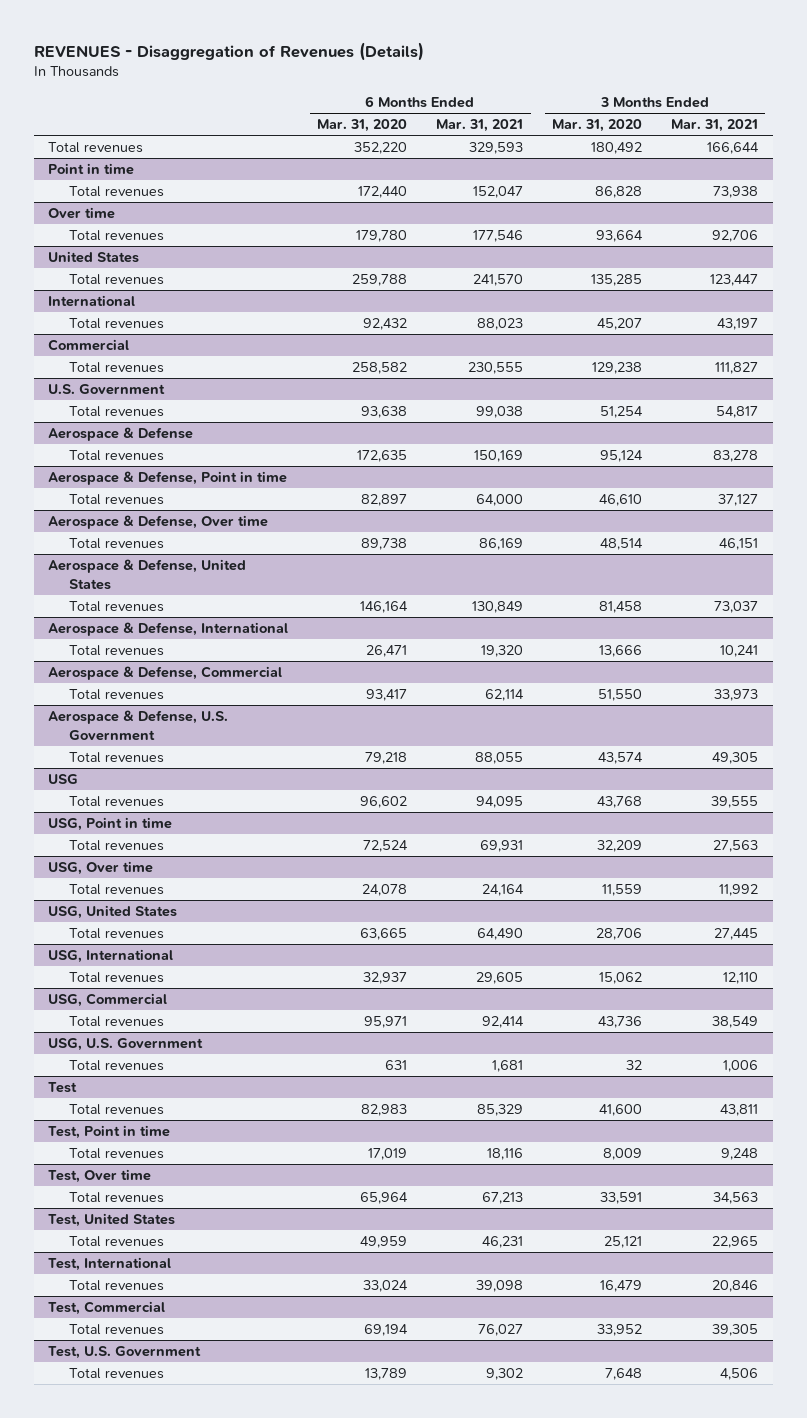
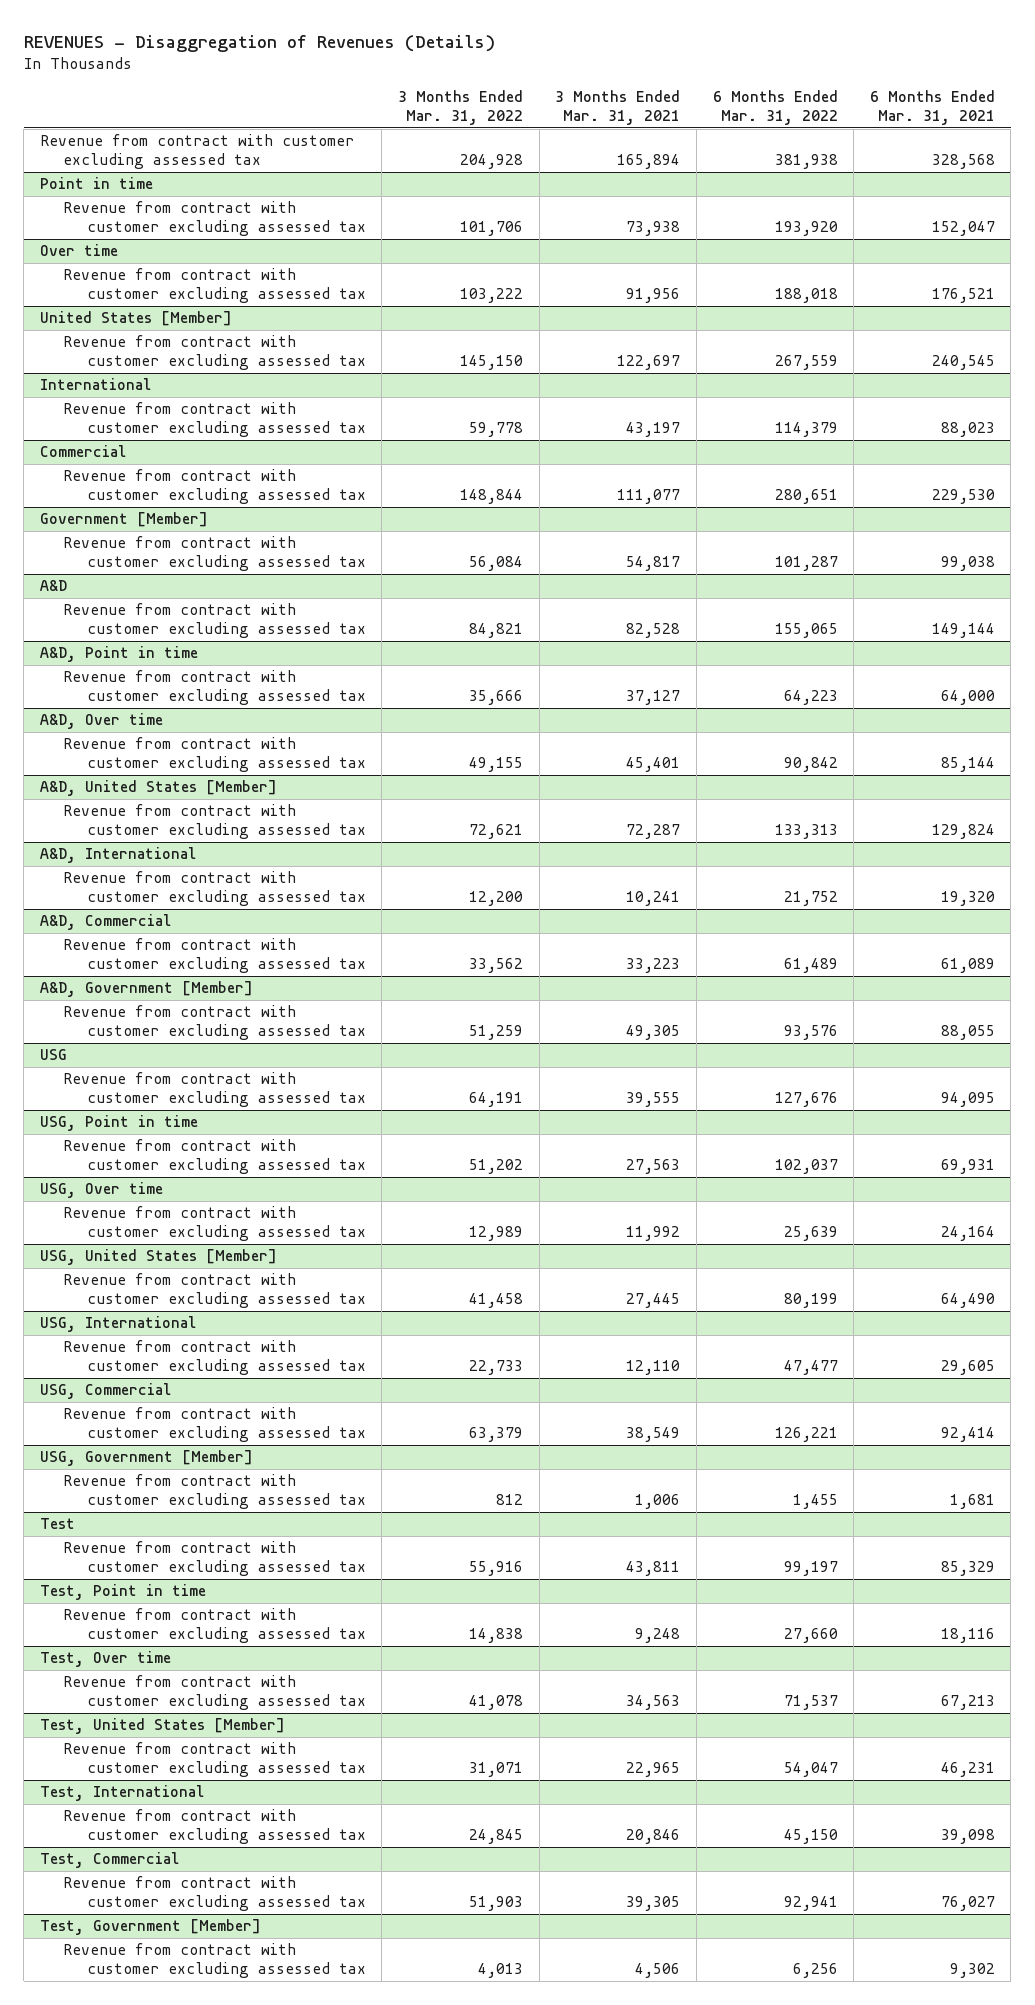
[317,119,408,133] Mar. 31, 2020 -> none
[552,119,643,133] Mar. 31, 2020 -> none
none -> [398,90,524,126] 3 Months Ended Mar. 31, 2022
none -> [712,90,838,126] 6 Months Ended Mar. 31, 2022
[48,142,144,154] Total revenues -> none
none -> [39,134,354,170] Revenue from contract with customer excluding assessed tax
[69,186,165,198] Total revenues -> [63,201,366,237] Revenue from contract with customer excluding assessed tax
[69,230,165,242] Total revenues -> none
[69,274,165,286] Total revenues -> none
none -> [63,268,366,304] Revenue from contract with customer excluding assessed tax
[48,251,140,264] United States -> [39,311,232,327] United States [Member]
none -> [63,335,366,371] Revenue from contract with customer excluding assessed tax
[69,318,165,330] Total revenues -> [63,402,366,438] Revenue from contract with customer excluding assessed tax
[69,362,165,374] Total revenues -> none
[69,450,165,462] Total revenues -> none
[48,471,288,486] Aerospace & Defense, Point in time -> none
[48,515,269,530] Aerospace & Defense, Over time -> none
[69,538,165,550] Total revenues -> none
[48,559,247,590] Aerospace & Defense, United States -> none
[69,601,165,613] Total revenues -> none
[48,622,289,637] Aerospace & Defense, International -> none
[48,666,283,681] Aerospace & Defense, Commercial -> none
[69,689,165,701] Total revenues -> none
[48,710,229,741] Aerospace & Defense, U.S. Government -> none
none -> [63,469,366,505] Revenue from contract with customer excluding assessed tax
[48,384,166,396] U.S. Government -> [39,512,208,528] Government [Member]
[69,406,165,418] Total revenues -> [63,536,366,572] Revenue from contract with customer excluding assessed tax
[48,427,194,442] Aerospace & Defense -> [39,580,67,592] A&D
none -> [63,603,366,639] Revenue from contract with customer excluding assessed tax
none -> [39,646,198,663] A&D, Point in time
[69,494,165,506] Total revenues -> [63,670,366,706] Revenue from contract with customer excluding assessed tax
none -> [39,713,163,730] A&D, Over time
none -> [63,737,366,773] Revenue from contract with customer excluding assessed tax
none -> [39,780,277,797] A&D, United States [Member]
none -> [63,804,366,840] Revenue from contract with customer excluding assessed tax
none -> [39,847,196,864] A&D, International
[69,645,165,657] Total revenues -> [63,871,366,907] Revenue from contract with customer excluding assessed tax
none -> [39,914,171,931] A&D, Commercial
none -> [63,938,366,974] Revenue from contract with customer excluding assessed tax
none -> [39,981,253,998] A&D, Government [Member]
[69,752,165,764] Total revenues -> [63,1005,366,1041] Revenue from contract with customer excluding assessed tax
[69,796,165,808] Total revenues -> [63,1072,366,1108] Revenue from contract with customer excluding assessed tax
[69,840,165,852] Total revenues -> [63,1139,366,1175] Revenue from contract with customer excluding assessed tax
[69,884,165,896] Total revenues -> [63,1206,366,1242] Revenue from contract with customer excluding assessed tax
[48,905,178,920] USG, United States -> [39,1249,277,1266] USG, United States [Member]
[69,928,165,940] Total revenues -> [63,1273,366,1309] Revenue from contract with customer excluding assessed tax
[69,972,165,984] Total revenues -> [63,1340,366,1376] Revenue from contract with customer excluding assessed tax
[48,1038,204,1052] USG, U.S. Government -> none
[69,1016,165,1028] Total revenues -> [63,1407,366,1443] Revenue from contract with customer excluding assessed tax
none -> [39,1450,253,1467] USG, Government [Member]
[69,1060,165,1072] Total revenues -> [63,1474,366,1510] Revenue from contract with customer excluding assessed tax
[69,1104,165,1116] Total revenues -> [63,1541,366,1577] Revenue from contract with customer excluding assessed tax
[69,1148,165,1160] Total revenues -> [63,1608,366,1644] Revenue from contract with customer excluding assessed tax
[69,1192,165,1204] Total revenues -> [63,1675,366,1711] Revenue from contract with customer excluding assessed tax
[48,1213,176,1228] Test, United States -> [39,1718,285,1735] Test, United States [Member]
[69,1236,165,1248] Total revenues -> [63,1742,366,1778] Revenue from contract with customer excluding assessed tax
[69,1280,165,1292] Total revenues -> [63,1809,366,1845] Revenue from contract with customer excluding assessed tax
[48,1346,202,1360] Test, U.S. Government -> none
[69,1324,165,1336] Total revenues -> [63,1876,366,1912] Revenue from contract with customer excluding assessed tax
none -> [39,1919,261,1936] Test, Government [Member]
[69,1368,165,1380] Total revenues -> [63,1943,366,1979] Revenue from contract with customer excluding assessed tax

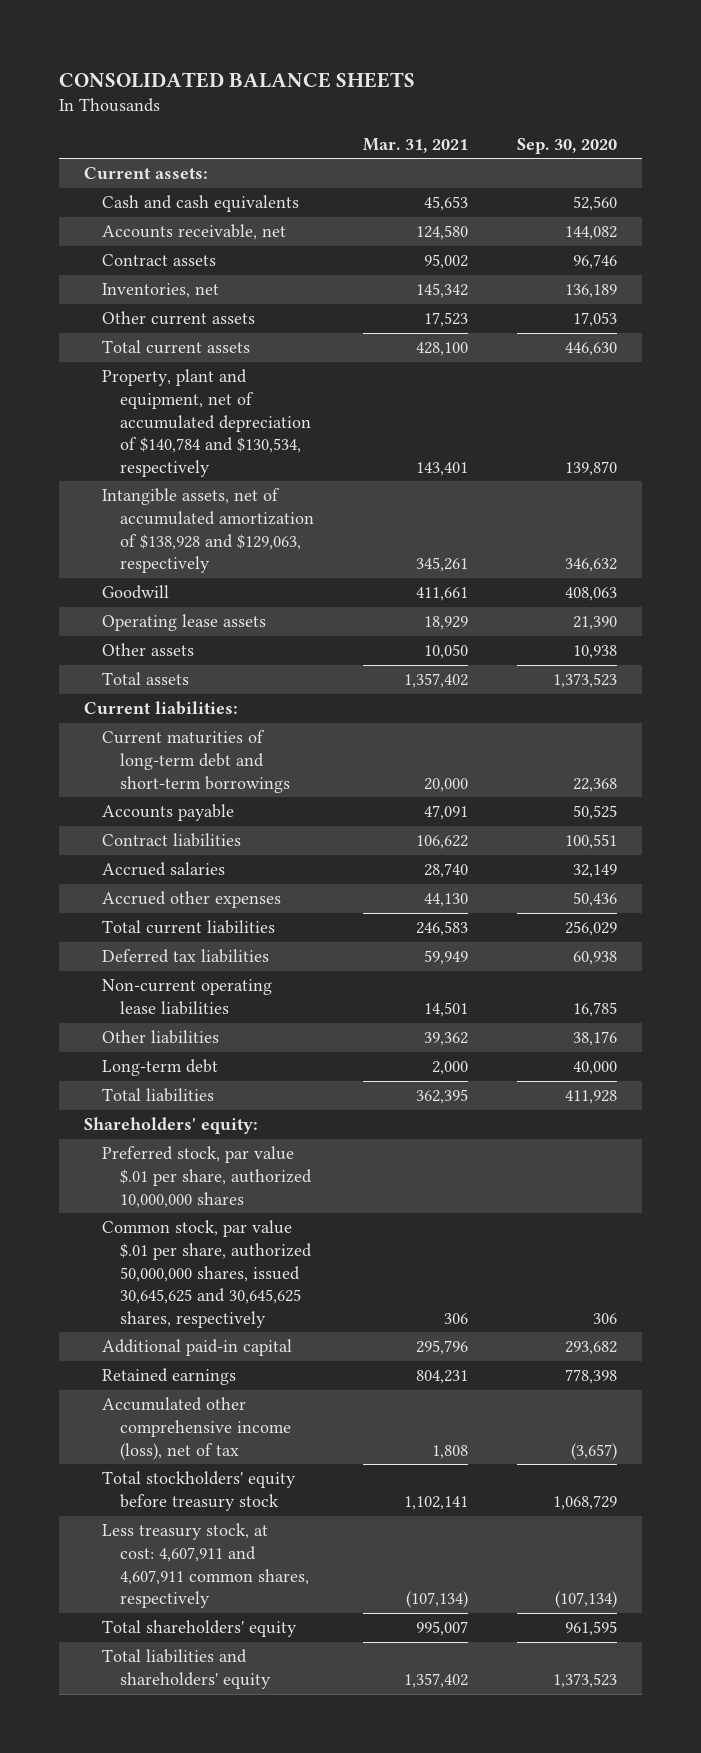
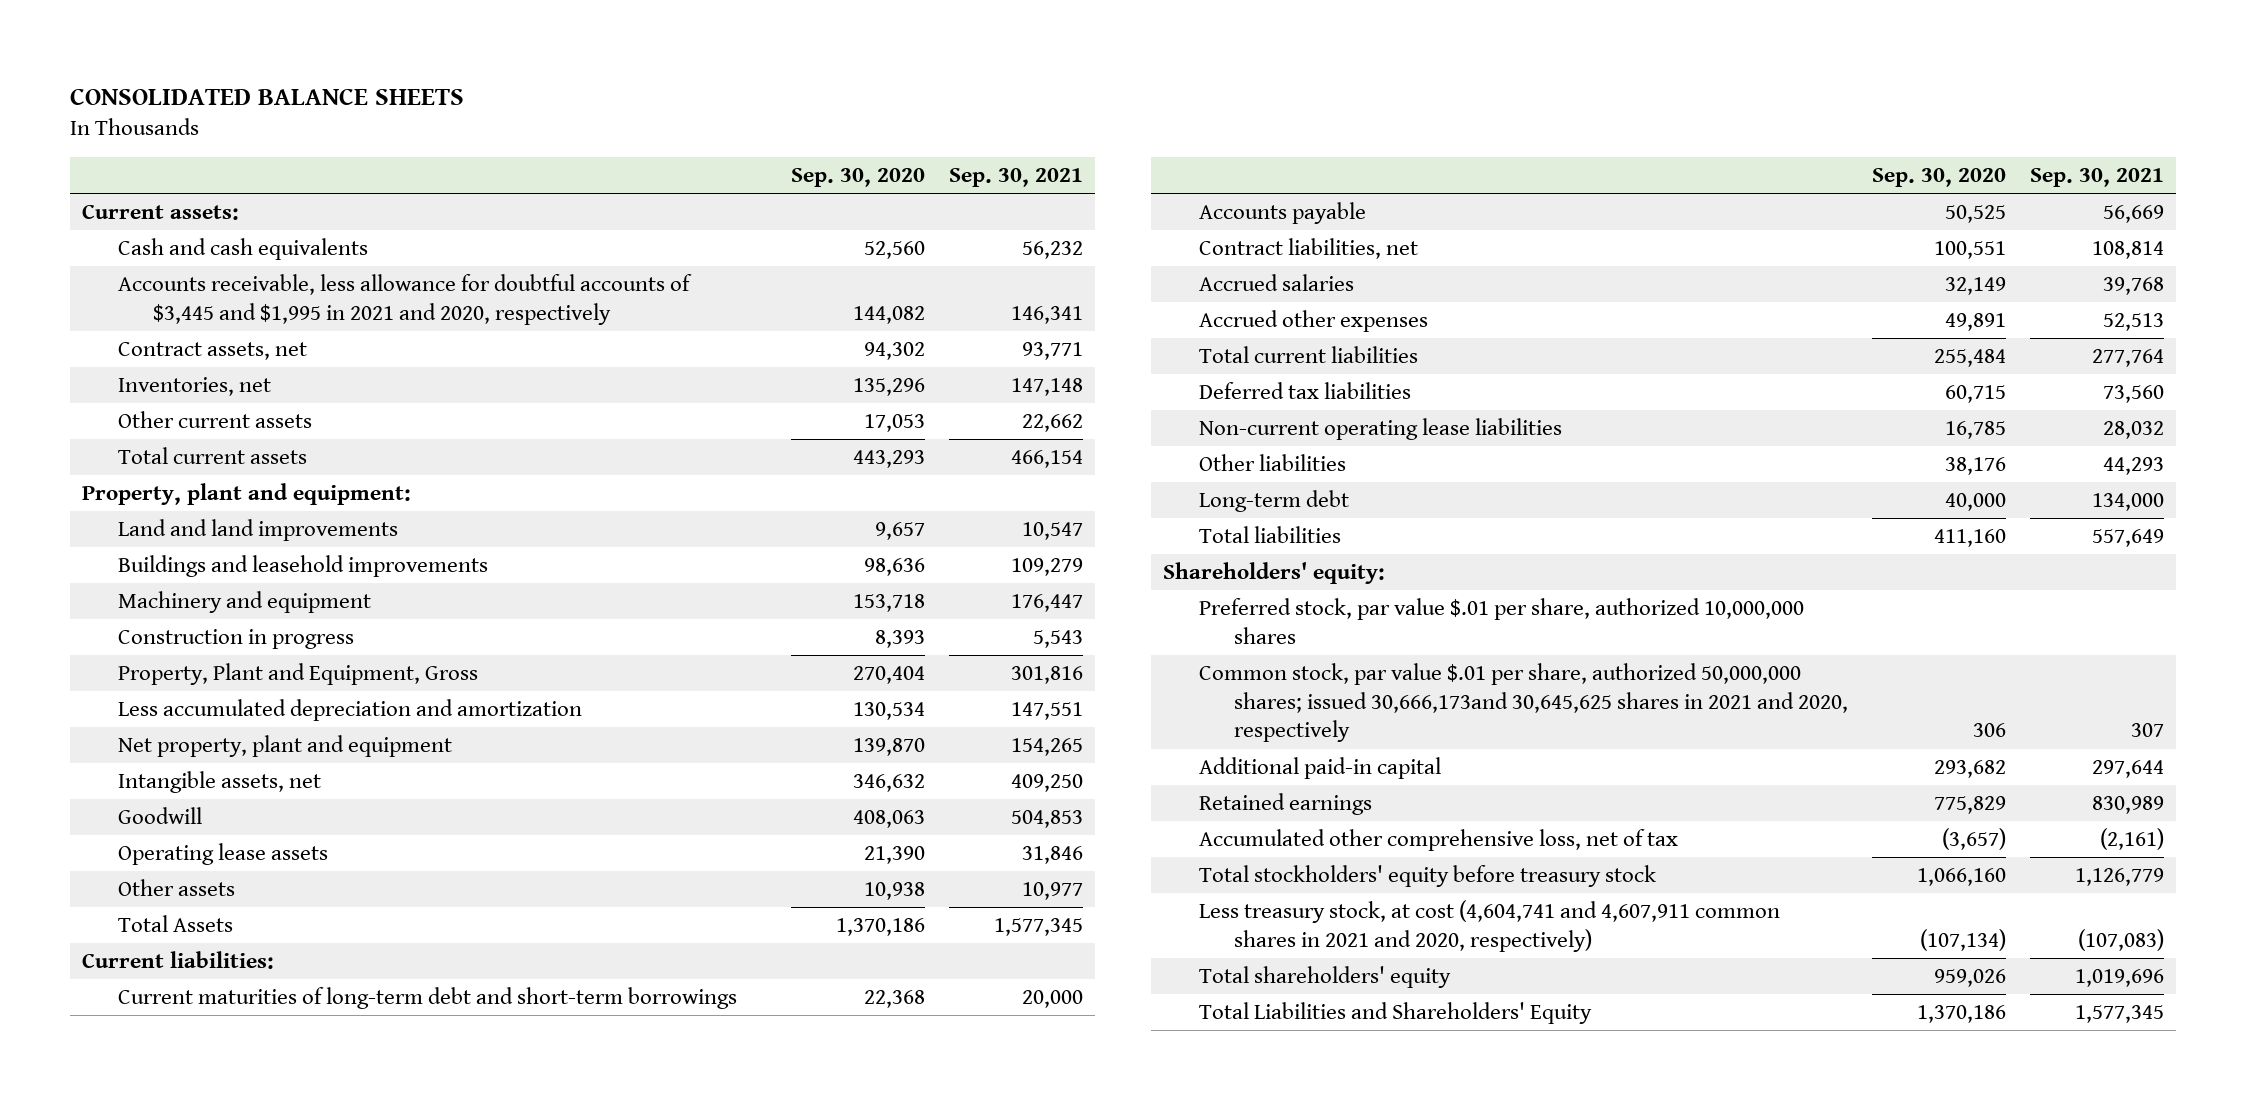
[363,137,469,153] Mar. 31, 2021 -> none
none -> [949,168,1084,188] Sep. 30, 2021
[101,224,286,241] Accounts receivable, net -> [117,274,692,325] Accounts receivable, less allowance for doubtful accounts of $3,445 and $1,995 in 2021 and 2020, respectively
[101,254,216,267] Contract assets -> [117,342,307,361] Contract assets, net
[573,254,618,270] 96,746 -> [864,342,926,361] 94,302
[565,284,618,299] 136,189 -> [853,378,926,397] 135,296
[565,342,618,357] 446,630 -> [853,450,926,469] 443,293
none -> [81,483,411,506] Property, plant and equipment:
none -> [117,519,398,542] Land and land improvements
none -> [117,555,488,578] Buildings and leasehold improvements
none -> [117,591,371,614] Machinery and equipment
none -> [117,629,354,650] Construction in progress
none -> [117,663,478,686] Property, Plant and Equipment, Gross
none -> [117,699,582,722] Less accumulated depreciation and amortization
[101,369,311,477] Property, plant and equipment, net of accumulated depreciation of $140,784 and $130,534, respectively -> [117,735,452,758] Net property, plant and equipment
[101,488,314,574] Intangible assets, net of accumulated amortization of $138,928 and $129,063, respectively -> [117,771,321,794] Intangible assets, net
[101,672,189,686] Total assets -> [117,915,233,933] Total Assets
[553,673,618,689] 1,373,523 -> [836,918,926,937] 1,370,186
[101,833,241,848] Contract liabilities -> [1198,238,1418,260] Contract liabilities, net
[573,892,618,908] 50,436 -> [1945,313,2007,332] 49,891
[565,921,618,937] 256,029 -> [1934,349,2007,368] 255,484
[573,951,618,966] 60,938 -> [1945,385,2007,404] 60,715
[565,1090,618,1105] 411,928 -> [1934,529,2007,548] 411,160
[101,1220,312,1328] Common stock, par value $.01 per share, authorized 50,000,000 shares, issued 30,645,625 and 30,645,625 shares, respectively -> [1198,663,1849,743] Common stock, par value $.01 per share, authorized 50,000,000 shares; issued 30,666,173and 30,645,625 shares in 2021 and 2020, respectively
[565,1369,618,1385] 778,398 -> [1934,796,2007,815] 775,829
[101,1397,291,1460] Accumulated other comprehensive income (loss), net of tax -> [1198,829,1678,852] Accumulated other comprehensive loss, net of tax
[553,1494,618,1510] 1,068,729 -> [1917,868,2007,887] 1,066,160
[101,1523,309,1609] Less treasury stock, at cost: 4,607,911 and 4,607,911 common shares, respectively -> [1198,900,1780,952] Less treasury stock, at cost (4,604,741 and 4,607,911 common shares in 2021 and 2020, respectively)
[565,1621,618,1637] 961,595 -> [1934,969,2007,988] 959,026
[101,1649,271,1689] Total liabilities and shareholders' equity -> [1198,1002,1592,1025] Total Liabilities and Shareholders' Equity
[553,1672,618,1688] 1,373,523 -> [1917,1005,2007,1024] 1,370,186

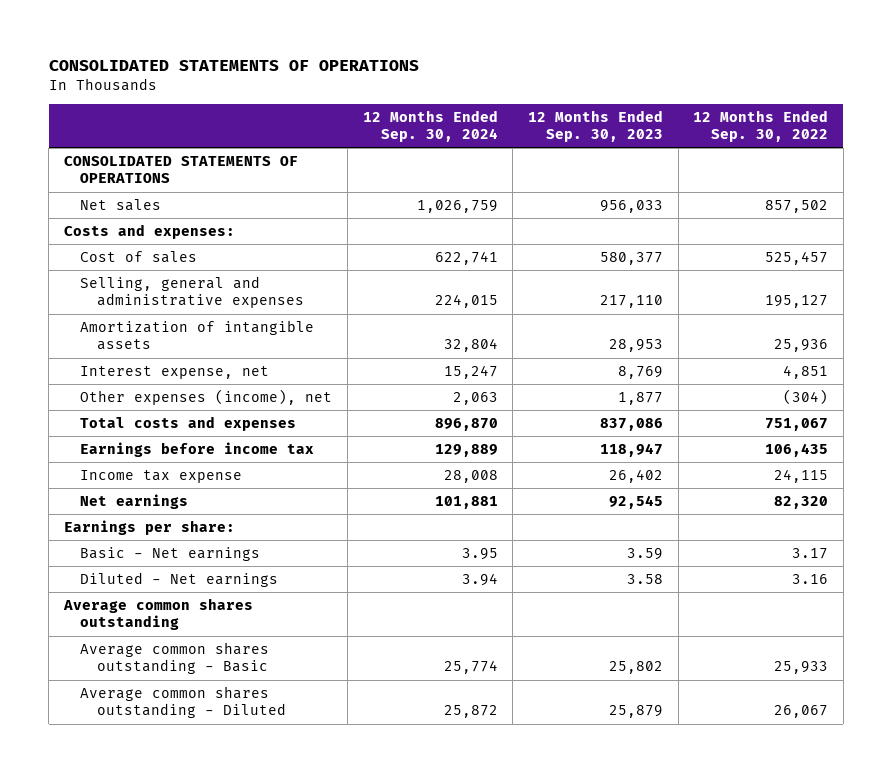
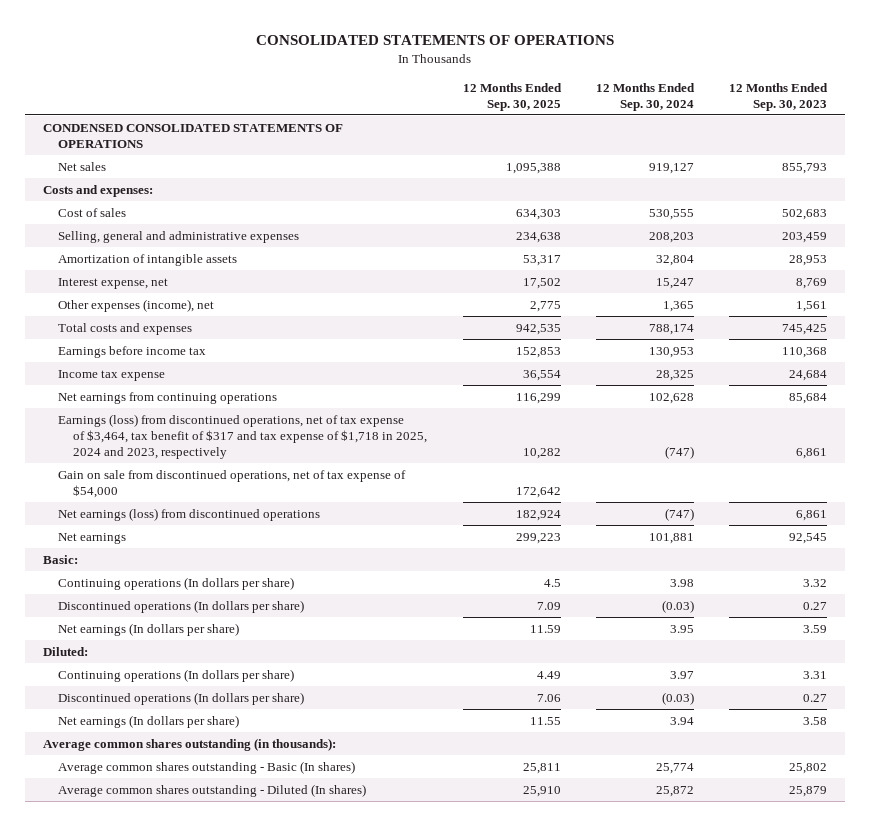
[693,109,829,143] 12 Months Ended Sep. 30, 2022 -> none
none -> [462,82,562,111] 12 Months Ended Sep. 30, 2025
[63,156,298,184] CONSOLIDATED STATEMENTS OF OPERATIONS -> [42,123,343,148] CONDENSED CONSOLIDATED STATEMENTS OF OPERATIONS
[416,200,498,214] 1,026,759 -> [649,162,695,174] 919,127
[599,200,663,214] 956,033 -> [782,162,828,174] 855,793
[434,251,498,266] 622,741 -> [649,208,695,220] 530,555
[599,252,663,266] 580,377 -> [782,208,828,220] 502,683
[434,294,498,309] 224,015 -> [649,231,695,243] 208,203
[599,295,663,309] 217,110 -> [782,231,828,243] 203,459
[452,392,498,406] 2,063 -> [663,300,695,312] 1,365
[617,392,663,406] 1,877 -> [796,300,828,312] 1,561
[434,418,498,432] 896,870 -> [649,323,695,335] 788,174
[599,418,663,432] 837,086 -> [782,323,828,335] 745,425
[434,444,498,458] 129,889 -> [649,346,695,358] 130,953
[599,443,663,458] 118,947 -> [782,346,828,358] 110,368
[443,470,498,484] 28,008 -> [656,369,695,381] 28,325
[608,469,663,484] 26,402 -> [789,369,828,381] 24,684
none -> [58,391,278,404] Net earnings from continuing operations
none -> [58,413,428,459] Earnings (loss) from discontinued operations, net of tax expense of $3,464, tax benefit of $317 and tax expense of $1,718 in 2025, 2024 and 2023, respectively
none -> [58,469,407,498] Gain on sale from discontinued operations, net of tax expense of $54,000
none -> [58,507,321,521] Net earnings (loss) from discontinued operations
[63,520,235,536] Earnings per share: -> none
none -> [42,554,78,564] Basic:
none -> [58,576,295,590] Continuing operations (In dollars per share)
none -> [58,599,305,613] Discontinued operations (In dollars per share)
[80,547,261,562] Basic - Net earnings -> [58,622,240,636] Net earnings (In dollars per share)
none -> [42,646,88,656] Diluted:
none -> [58,668,295,682] Continuing operations (In dollars per share)
none -> [58,691,305,705] Discontinued operations (In dollars per share)
[80,572,279,588] Diluted - Net earnings -> [58,714,240,728] Net earnings (In dollars per share)
[62,598,253,631] Average common shares outstanding -> [42,737,336,751] Average common shares outstanding (in thousands):
[80,642,270,675] Average common shares outstanding - Basic -> [58,760,356,774] Average common shares outstanding - Basic (In shares)
[80,686,286,719] Average common shares outstanding - Diluted -> [58,783,367,797] Average common shares outstanding - Diluted (In shares)

